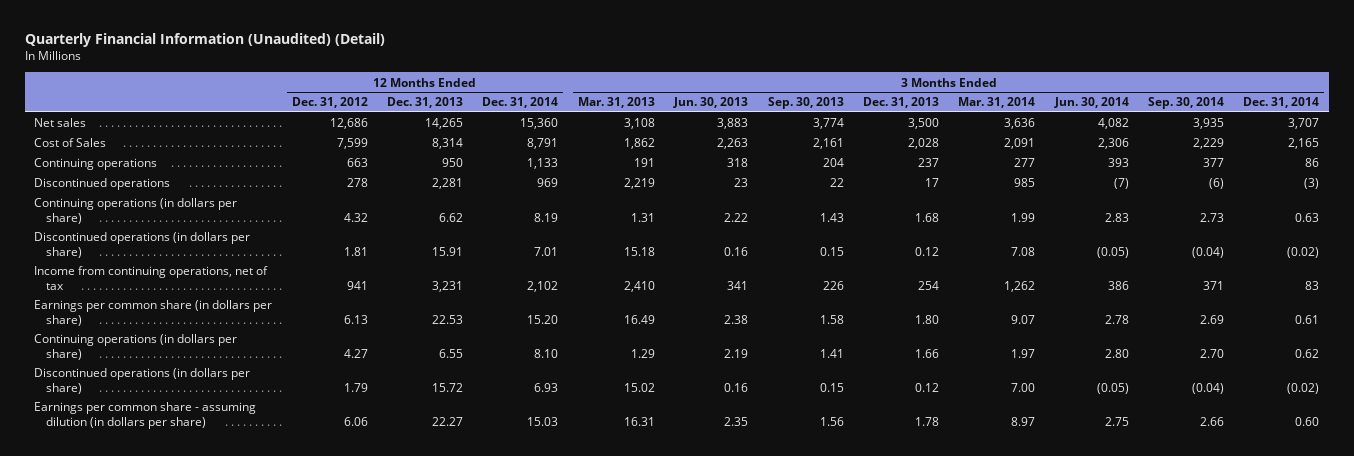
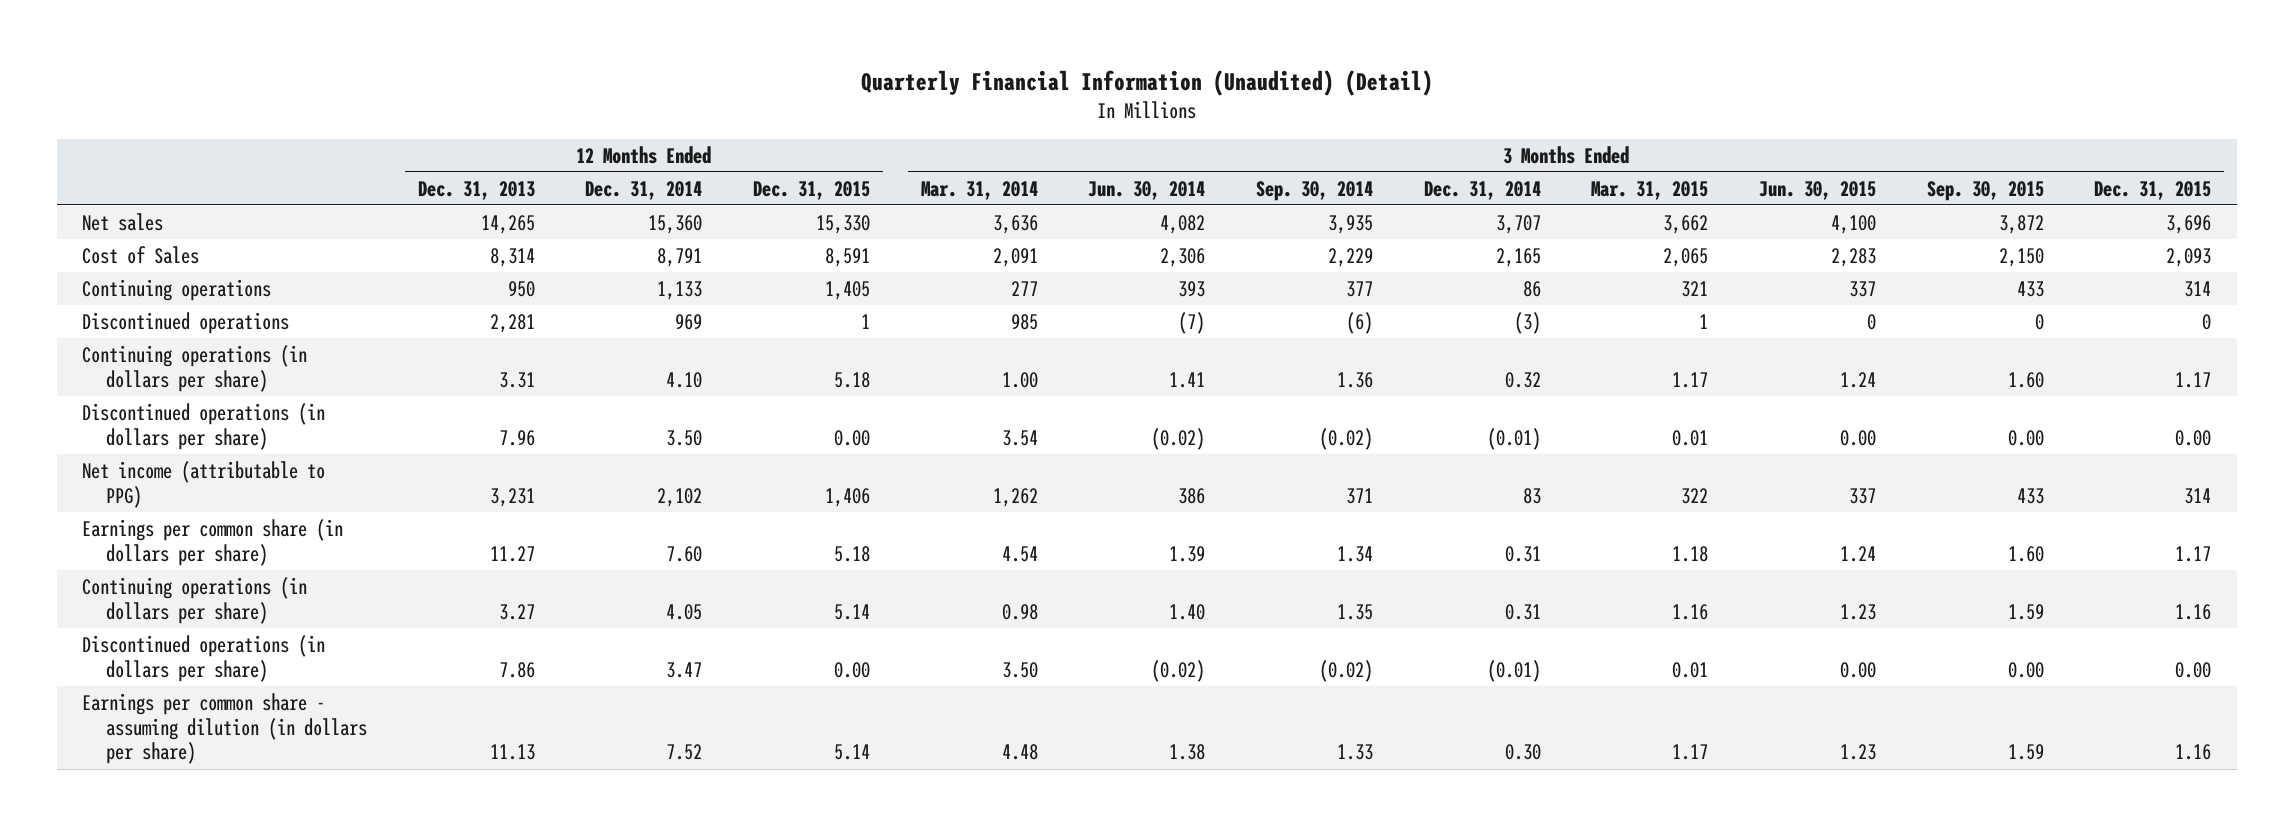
[291,97,368,109] Dec. 31, 2012 -> none
[577,97,655,109] Mar. 31, 2013 -> none
[673,97,749,109] Jun. 30, 2013 -> none
[767,97,844,110] Sep. 30, 2013 -> none
[862,97,939,109] Dec. 31, 2013 -> none
none -> [753,180,871,200] Dec. 31, 2015
none -> [1591,180,1709,200] Mar. 31, 2015
none -> [1759,180,1877,200] Jun. 30, 2015
none -> [1926,180,2044,201] Sep. 30, 2015
none -> [2094,180,2212,200] Dec. 31, 2015
[439,212,464,222] 6.62 -> [498,371,535,388] 3.31
[534,212,559,222] 8.19 -> [666,371,703,388] 4.10
[1011,212,1036,222] 1.99 -> [1001,371,1038,388] 1.00
[1104,212,1129,222] 2.83 -> [1169,371,1206,388] 1.41
[1200,212,1225,222] 2.73 -> [1337,371,1374,388] 1.36
[1295,212,1320,222] 0.63 -> [1504,371,1541,388] 0.32
[432,246,464,256] 15.91 -> [498,429,535,446] 7.96
[534,246,559,256] 7.01 -> [666,429,703,446] 3.50
[1011,246,1036,256] 7.08 -> [1001,429,1038,446] 3.54
[1096,246,1129,258] (0.05) -> [1151,427,1206,450] (0.02)
[1192,246,1225,258] (0.04) -> [1319,427,1374,450] (0.02)
[1287,246,1320,258] (0.02) -> [1486,427,1541,450] (0.01)
[34,266,269,290] Income from continuing operations, net of tax -> [82,460,326,508] Net income (attributable to PPG)
[432,314,464,324] 22.53 -> [489,545,535,562] 11.27
[527,314,559,324] 15.20 -> [666,545,703,562] 7.60
[1011,314,1036,324] 9.07 -> [1001,545,1038,562] 4.54
[1104,314,1129,324] 2.78 -> [1169,545,1206,562] 1.39
[1200,314,1225,324] 2.69 -> [1337,545,1374,562] 1.34
[1295,314,1320,324] 0.61 -> [1504,545,1541,562] 0.31
[439,348,464,358] 6.55 -> [498,603,535,620] 3.27
[534,348,559,358] 8.10 -> [666,603,703,620] 4.05
[1011,348,1036,358] 1.97 -> [1001,603,1038,620] 0.98
[1104,348,1129,358] 2.80 -> [1169,603,1206,620] 1.40
[1200,348,1225,358] 2.70 -> [1337,603,1374,620] 1.35
[1295,348,1320,358] 0.62 -> [1504,603,1541,620] 0.31
[432,382,464,392] 15.72 -> [498,661,535,678] 7.86
[534,382,559,392] 6.93 -> [666,661,703,678] 3.47
[1011,382,1036,392] 7.00 -> [1001,661,1038,678] 3.50
[1096,382,1129,394] (0.05) -> [1151,659,1206,682] (0.02)
[1192,382,1225,394] (0.04) -> [1319,659,1374,682] (0.02)
[1287,382,1320,394] (0.02) -> [1486,659,1541,682] (0.01)
[432,416,464,426] 22.27 -> [489,744,535,761] 11.13
[527,416,559,426] 15.03 -> [666,744,703,761] 7.52
[1011,416,1036,426] 8.97 -> [1001,744,1038,761] 4.48
[1104,416,1129,426] 2.75 -> [1169,744,1206,761] 1.38
[1200,416,1225,426] 2.66 -> [1337,744,1374,761] 1.33
[1295,416,1320,426] 0.60 -> [1504,744,1541,761] 0.30

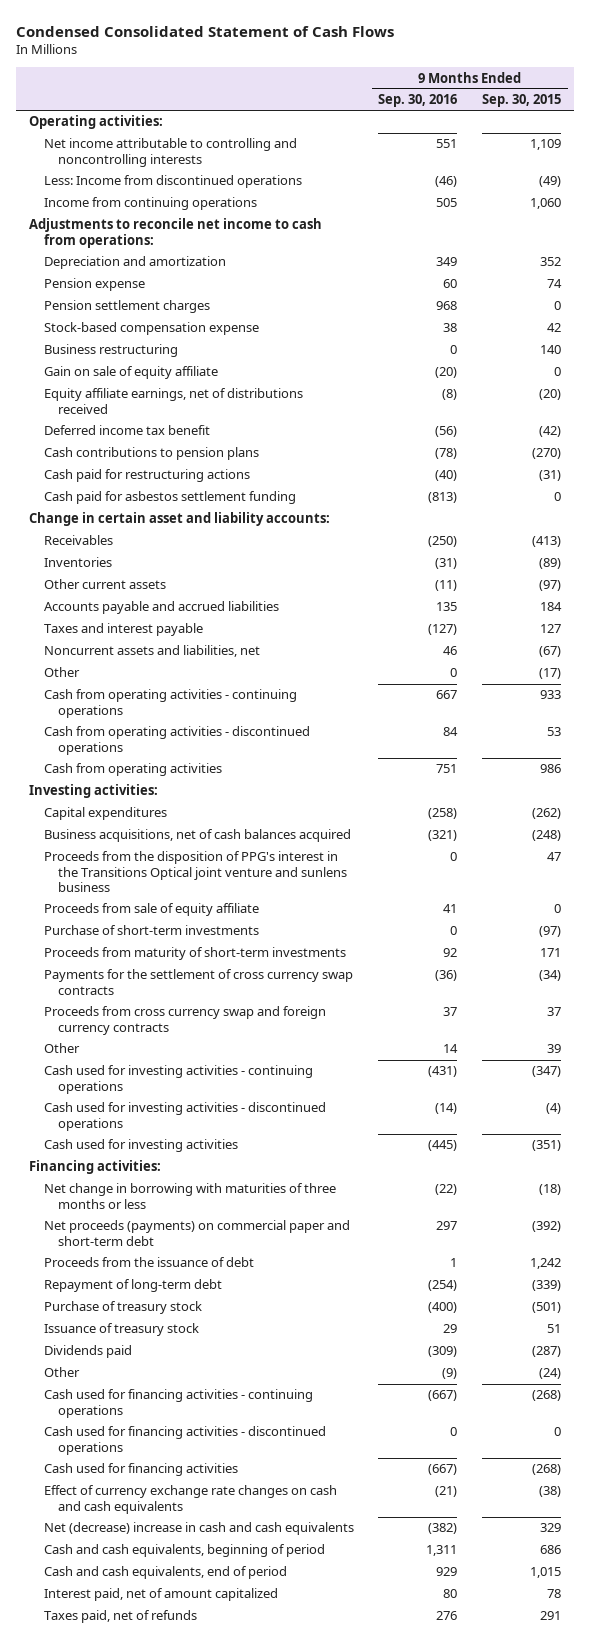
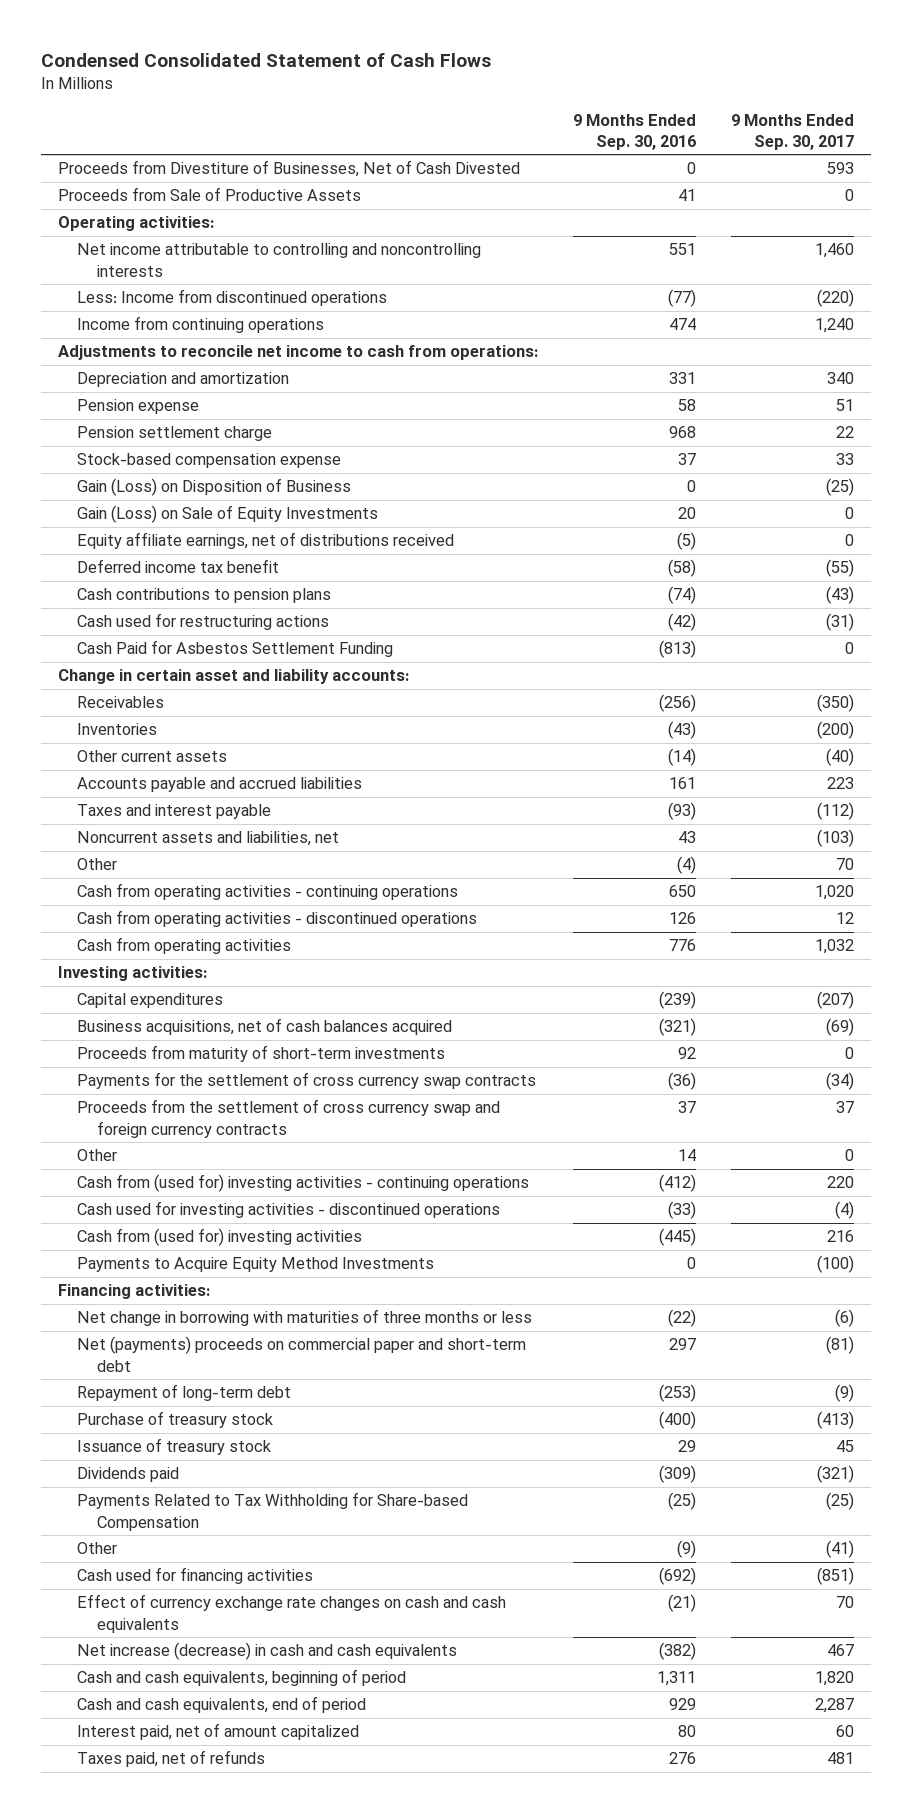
[482,94,562,108] Sep. 30, 2015 -> none
none -> [730,113,854,150] 9 Months Ended Sep. 30, 2017
none -> [58,160,521,178] Proceeds from Divestiture of Businesses, Net of Cash Divested
none -> [58,187,362,202] Proceeds from Sale of Productive Assets
[435,176,458,188] (46) -> [668,289,697,308] (77)
[436,198,458,208] 505 -> [669,318,697,331] 474
[43,344,178,358] Business restructuring -> none
[436,257,458,267] 349 -> [669,372,697,385] 331
[443,279,458,289] 60 -> [678,399,697,412] 58
[43,300,210,314] Pension settlement charges -> [77,426,273,442] Pension settlement charge
[443,323,458,333] 38 -> [678,453,697,466] 37
none -> [77,478,352,497] Gain (Loss) on Disposition of Business
[43,366,218,380] Gain on sale of equity affiliate -> [77,505,379,524] Gain (Loss) on Sale of Equity Investments
[435,367,458,379] (20) -> [678,507,697,520] 20
[442,389,458,401] (8) -> [677,532,697,551] (5)
[435,426,458,438] (56) -> [668,559,697,578] (58)
[435,448,458,460] (78) -> [668,586,697,605] (74)
[43,469,250,483] Cash paid for restructuring actions -> [77,613,330,631] Cash used for restructuring actions
[435,470,458,482] (40) -> [668,613,697,632] (42)
[43,491,296,505] Cash paid for asbestos settlement funding -> [77,640,394,658] Cash Paid for Asbestos Settlement Funding
[428,536,458,548] (250) -> [659,694,697,713] (256)
[435,558,458,570] (31) -> [668,721,697,740] (43)
[435,580,458,592] (11) -> [668,748,697,767] (14)
[436,602,458,612] 135 -> [669,777,697,790] 161
[428,624,458,636] (127) -> [668,802,697,821] (93)
[443,646,458,656] 46 -> [678,831,697,844] 43
[450,668,458,678] 0 -> [677,856,697,875] (4)
[436,690,458,700] 667 -> [669,885,697,898] 650
[443,727,459,737] 84 -> [669,912,697,925] 126
[436,764,458,774] 751 -> [669,939,697,952] 776
[428,808,458,820] (258) -> [659,991,697,1010] (239)
[43,851,348,893] Proceeds from the disposition of PPG's interest in the Transitions Optical joint venture and sunlens business -> none
[43,903,259,917] Proceeds from sale of equity affiliate -> none
[43,925,259,936] Purchase of short-term investments -> none
[43,1006,326,1035] Proceeds from cross currency swap and foreign currency contracts -> [77,1099,501,1138] Proceeds from the settlement of cross currency swap and foreign currency contracts
[43,1065,313,1094] Cash used for investing activities - continuing operations -> [77,1174,530,1193] Cash from (used for) investing activities - continuing operations
[428,1066,458,1078] (431) -> [659,1174,697,1193] (412)
[435,1103,458,1115] (14) -> [668,1201,697,1220] (33)
[43,1139,238,1153] Cash used for investing activities -> [77,1228,363,1247] Cash from (used for) investing activities
none -> [77,1257,435,1273] Payments to Acquire Equity Method Investments
[43,1257,254,1268] Proceeds from the issuance of debt -> none
[43,1220,350,1246] Net proceeds (payments) on commercial paper and short-term debt -> [77,1336,527,1372] Net (payments) proceeds on commercial paper and short-term debt
[428,1280,458,1292] (254) -> [659,1384,697,1403] (253)
none -> [77,1492,469,1531] Payments Related to Tax Withholding for Share-based Compensation
[43,1389,313,1418] Cash used for financing activities - continuing operations -> none
[43,1426,326,1455] Cash used for financing activities - discontinued operations -> none
[428,1464,458,1476] (667) -> [659,1567,697,1586] (692)
[43,1522,354,1536] Net (decrease) increase in cash and cash equivalents -> [77,1642,458,1661] Net increase (decrease) in cash and cash equivalents

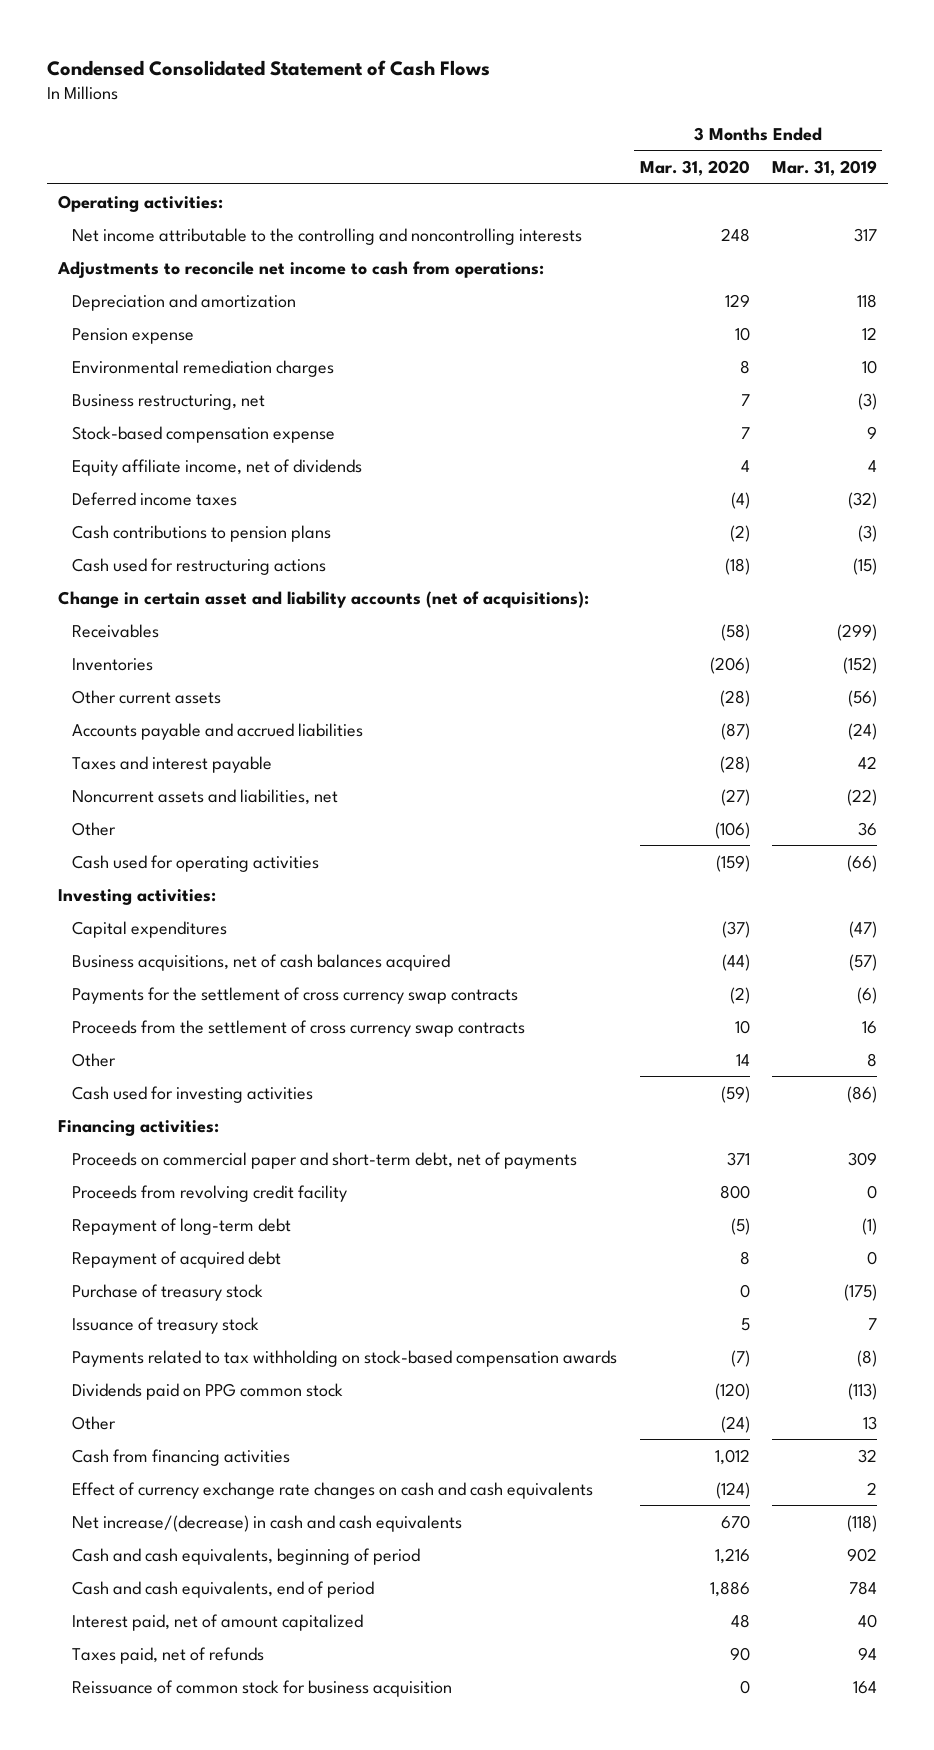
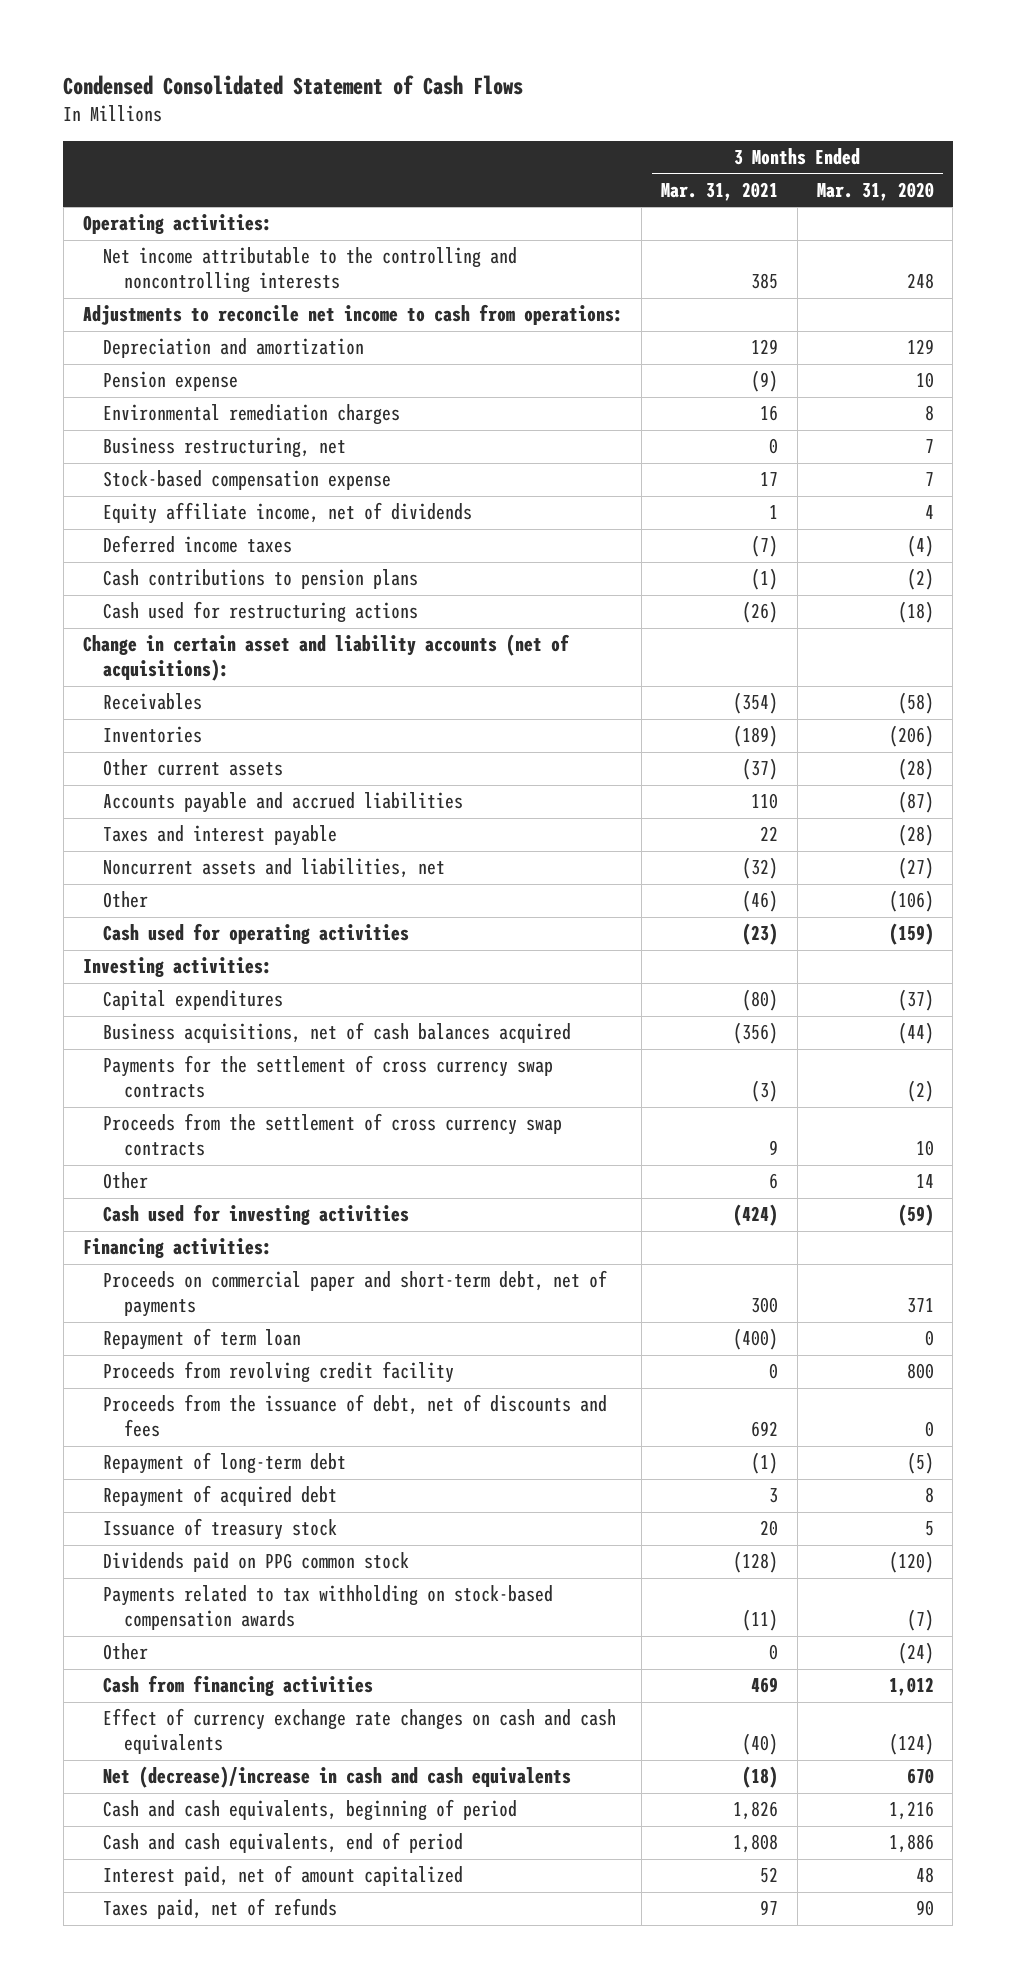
[771,159,877,176] Mar. 31, 2019 -> none
none -> [661,181,779,201] Mar. 31, 2021
none -> [103,1328,302,1351] Repayment of term loan
none -> [103,1394,608,1438] Proceeds from the issuance of debt, net of discounts and fees
[72,1283,264,1301] Purchase of treasury stock -> none
[72,1349,618,1367] Payments related to tax withholding on stock-based compensation awards -> [103,1585,554,1631] Payments related to tax withholding on stock-based compensation awards
[72,1514,463,1532] Net increase/(decrease) in cash and cash equivalents -> [103,1766,572,1789] Net (decrease)/increase in cash and cash equivalents
[72,1679,453,1697] Reissuance of common stock for business acquisition -> none

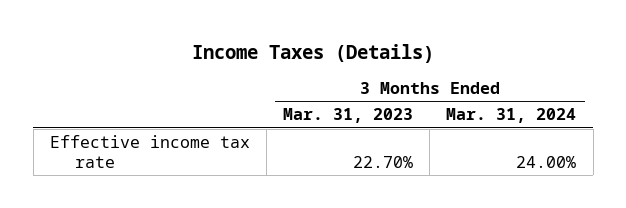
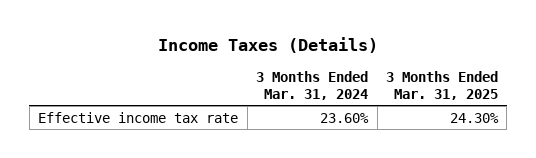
[283,108,414,124] Mar. 31, 2023 -> none
none -> [385,70,498,101] 3 Months Ended Mar. 31, 2025
[516,155,577,168] 24.00% -> [320,112,370,123] 23.60%

